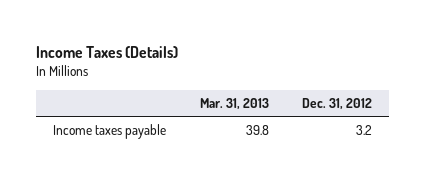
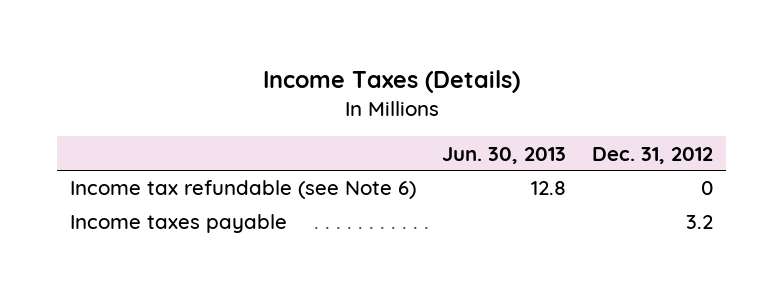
[199,98,269,111] Mar. 31, 2013 -> none
none -> [442,146,567,164] Jun. 30, 2013
none -> [69,180,416,200] Income tax refundable (see Note 6)

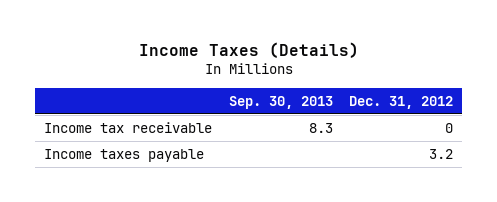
[442,146,567,164] Jun. 30, 2013 -> none
none -> [228,95,333,109] Sep. 30, 2013
[69,180,416,200] Income tax refundable (see Note 6) -> [43,122,212,134] Income tax receivable

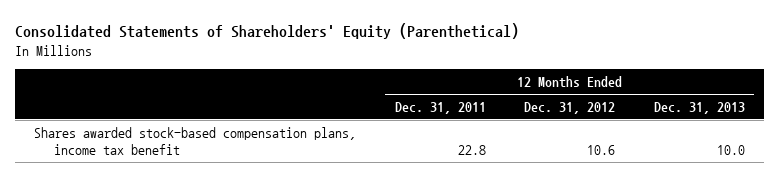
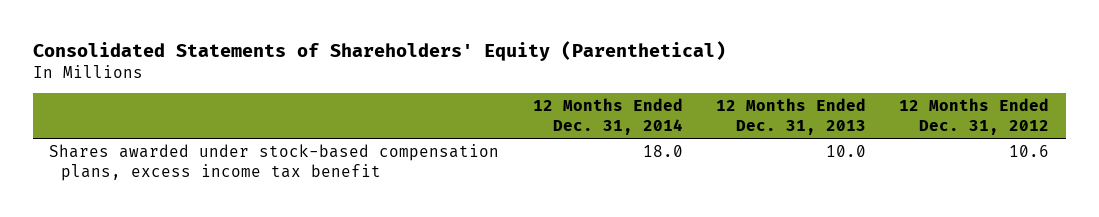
[394,101,486,114] Dec. 31, 2011 -> none
none -> [532,98,683,136] 12 Months Ended Dec. 31, 2014
[34,126,357,156] Shares awarded stock-based compensation plans, income tax benefit -> [49,143,500,181] Shares awarded under stock-based compensation plans, excess income tax benefit

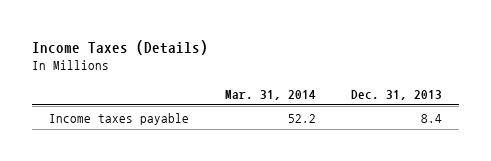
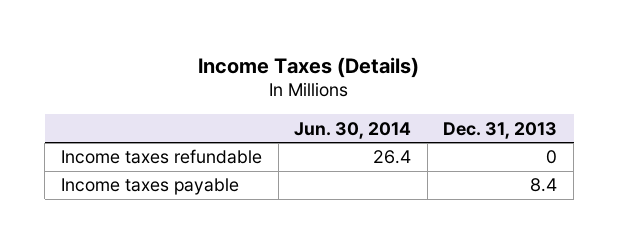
[224,89,316,100] Mar. 31, 2014 -> none
none -> [294,121,412,139] Jun. 30, 2014
none -> [61,149,263,165] Income taxes refundable

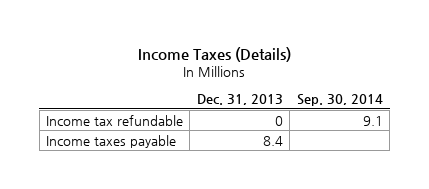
[294,121,412,139] Jun. 30, 2014 -> none
none -> [296,93,383,106] Sep. 30, 2014
[61,149,263,165] Income taxes refundable -> [46,114,184,126] Income tax refundable

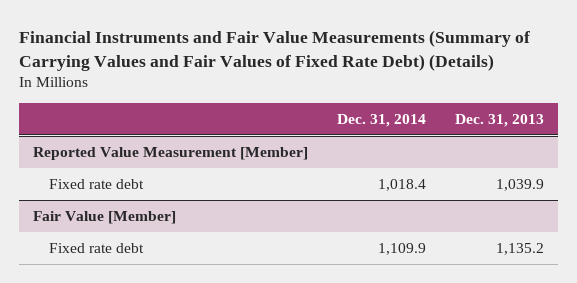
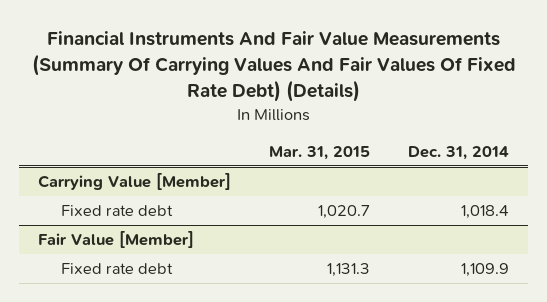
[19,29,531,71] Financial Instruments and Fair Value Measurements (Summary of Carrying Values and Fair Values of Fixed Rate Debt) (Details) -> [31,31,516,103] Financial Instruments And Fair Value Measurements (Summary Of Carrying Values And Fair Values Of Fixed Rate Debt) (Details)
[454,113,544,127] Dec. 31, 2013 -> none
none -> [269,145,371,160] Mar. 31, 2015
[33,146,309,160] Reported Value Measurement [Member] -> [38,173,232,191] Carrying Value [Member]

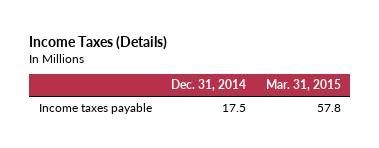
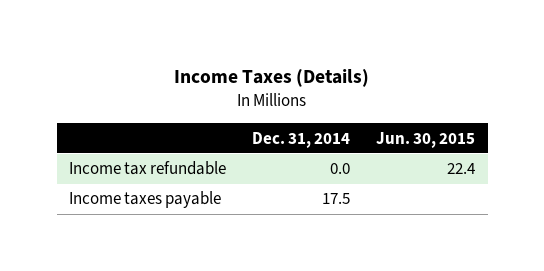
[265,79,341,92] Mar. 31, 2015 -> none
none -> [375,131,475,148] Jun. 30, 2015
none -> [69,161,227,176] Income tax refundable

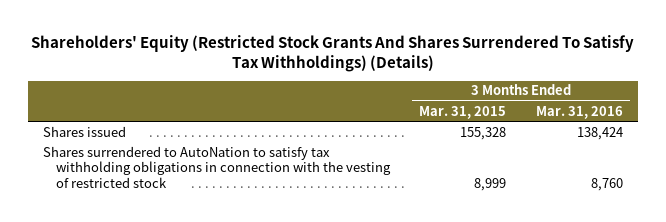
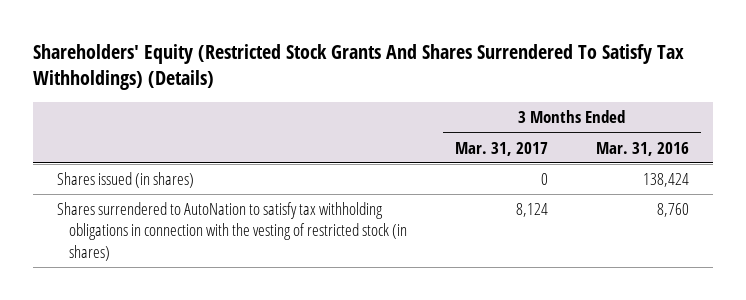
[419,105,507,119] Mar. 31, 2015 -> none
none -> [454,141,548,156] Mar. 31, 2017
[42,125,126,137] Shares issued -> [56,172,194,189] Shares issued (in shares)
[42,145,391,189] Shares surrendered to AutoNation to satisfy tax withholding obligations in connection with the vesting of restricted stock -> [56,202,408,261] Shares surrendered to AutoNation to satisfy tax withholding obligations in connection with the vesting of restricted stock (in shares)

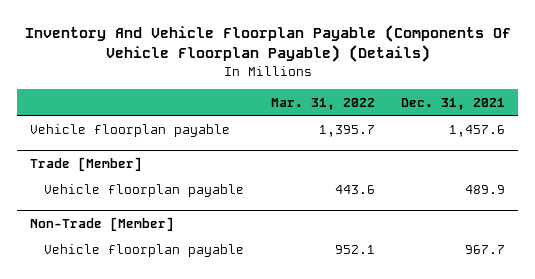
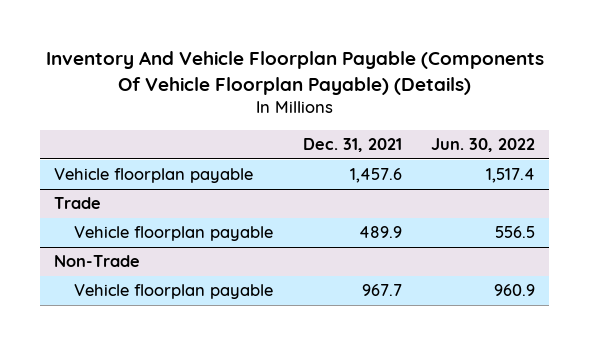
[270,97,375,110] Mar. 31, 2022 -> none
none -> [430,138,535,153] Jun. 30, 2022
[30,157,143,172] Trade [Member] -> [54,197,102,210] Trade
[30,217,175,232] Non-Trade [Member] -> [54,255,141,268] Non-Trade

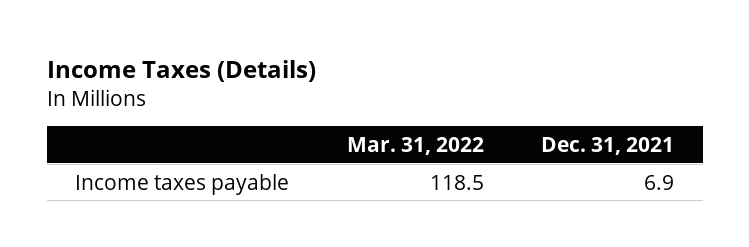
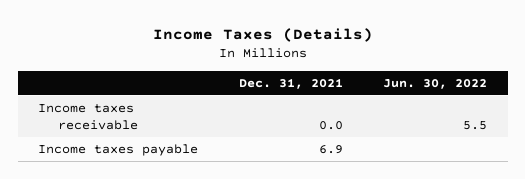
[346,136,484,155] Mar. 31, 2022 -> none
none -> [383,79,488,90] Jun. 30, 2022
none -> [37,103,139,131] Income taxes receivable

